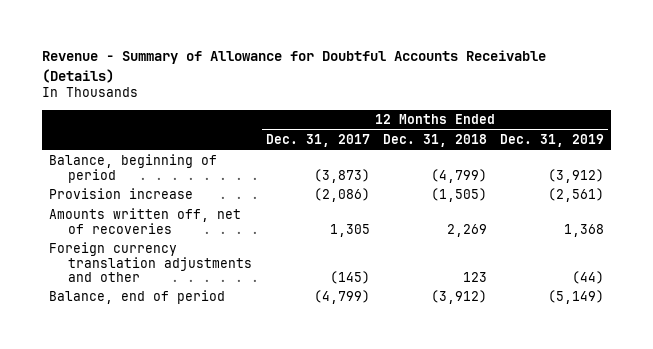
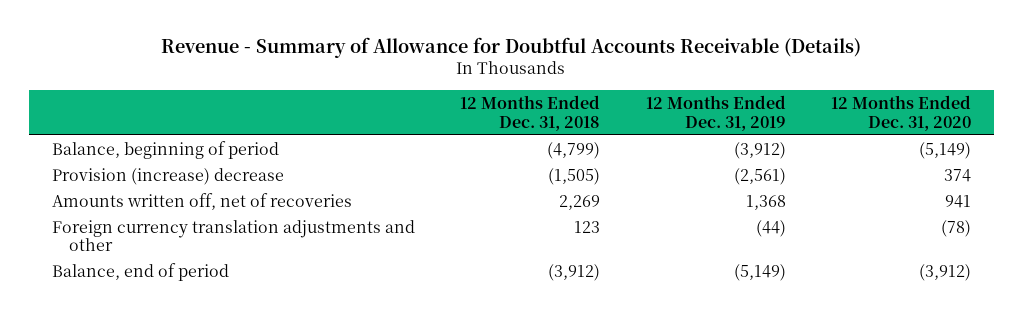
[265,134,370,148] Dec. 31, 2017 -> none
none -> [831,94,972,131] 12 Months Ended Dec. 31, 2020
[48,188,193,200] Provision increase -> [51,167,284,185] Provision (increase) decrease

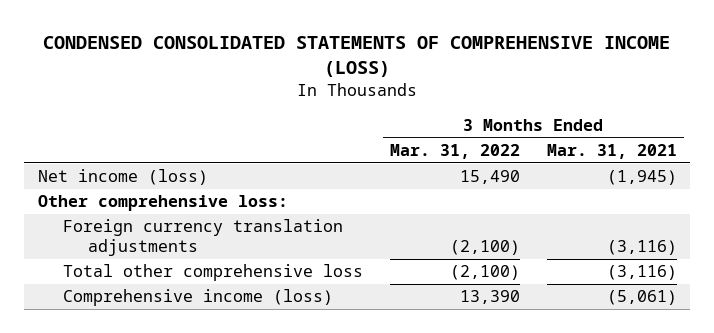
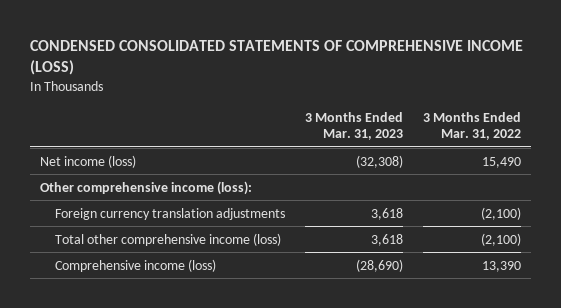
[546,144,677,160] Mar. 31, 2021 -> none
none -> [305,111,404,141] 3 Months Ended Mar. 31, 2023
[37,195,288,212] Other comprehensive loss: -> [39,180,252,195] Other comprehensive income (loss):
[62,264,363,282] Total other comprehensive loss -> [55,232,282,246] Total other comprehensive income (loss)

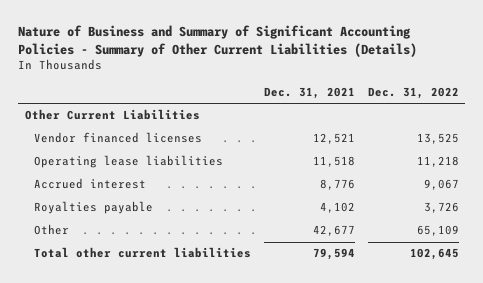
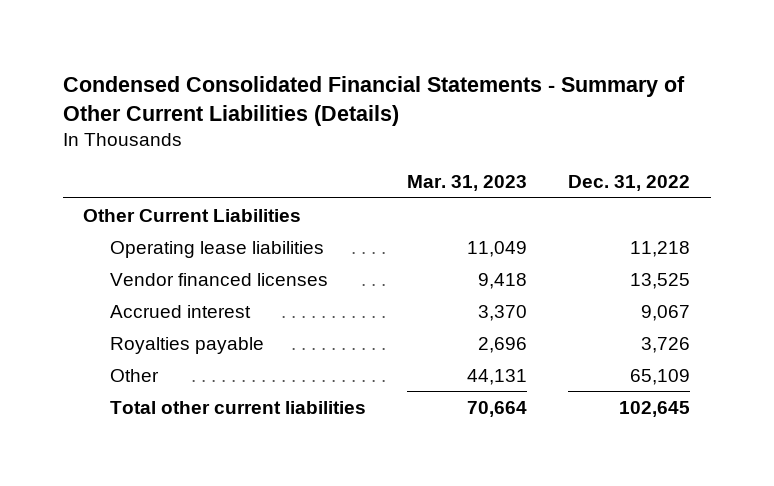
[17,24,417,57] Nature of Business and Summary of Significant Accounting Policies - Summary of Other Current Liabilities (Details) -> [62,75,685,127] Condensed Consolidated Financial Statements - Summary of Other Current Liabilities (Details)
[263,86,355,99] Dec. 31, 2021 -> none
none -> [406,174,527,191] Mar. 31, 2023
[33,132,202,144] Vendor financed licenses -> [109,272,328,286] Vendor financed licenses

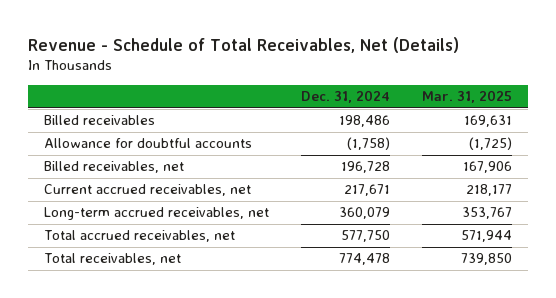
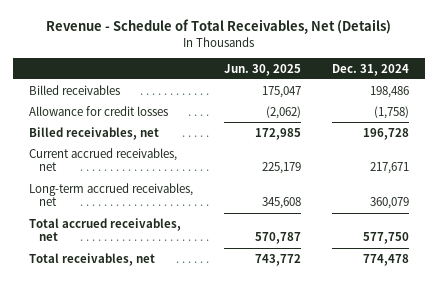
[421,90,512,104] Mar. 31, 2025 -> none
none -> [224,63,302,76] Jun. 30, 2025
[43,138,252,149] Allowance for doubtful accounts -> [28,105,168,116] Allowance for credit losses

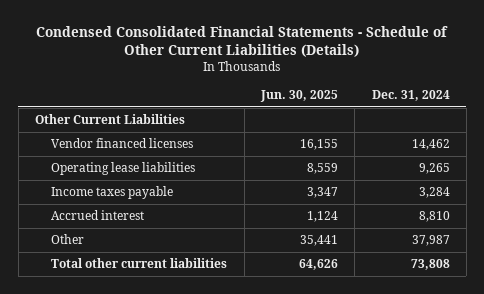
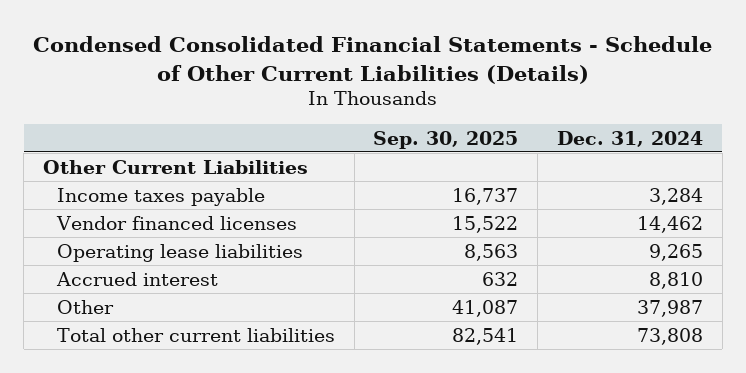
[259,90,338,103] Jun. 30, 2025 -> none
none -> [373,130,519,149] Sep. 30, 2025
[51,186,174,200] Income taxes payable -> [57,187,266,206] Income taxes payable

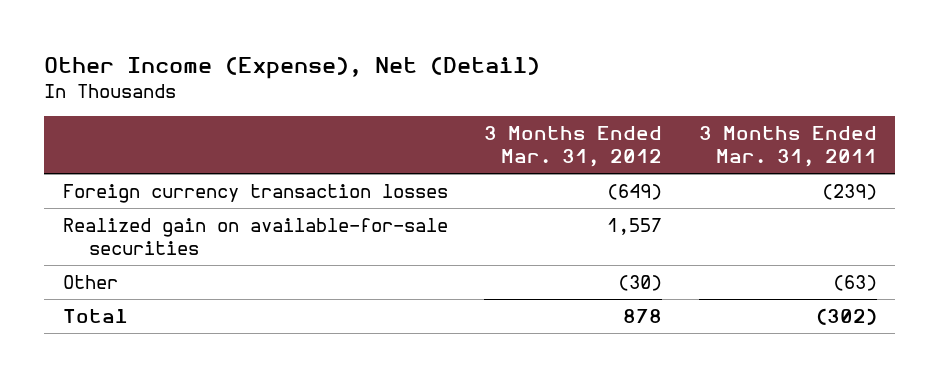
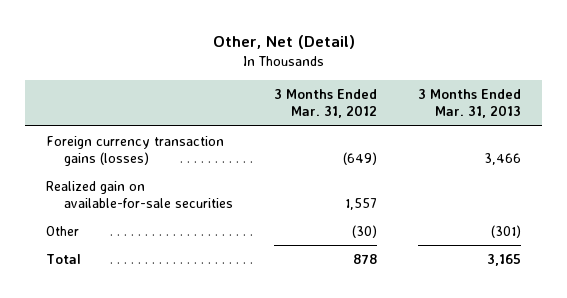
[44,56,541,79] Other Income (Expense), Net (Detail) -> [212,34,355,49] Other, Net (Detail)
[698,126,877,168] 3 Months Ended Mar. 31, 2011 -> none
none -> [418,88,522,119] 3 Months Ended Mar. 31, 2013
[62,183,448,203] Foreign currency transaction losses -> [45,135,224,167] Foreign currency transaction gains (losses)

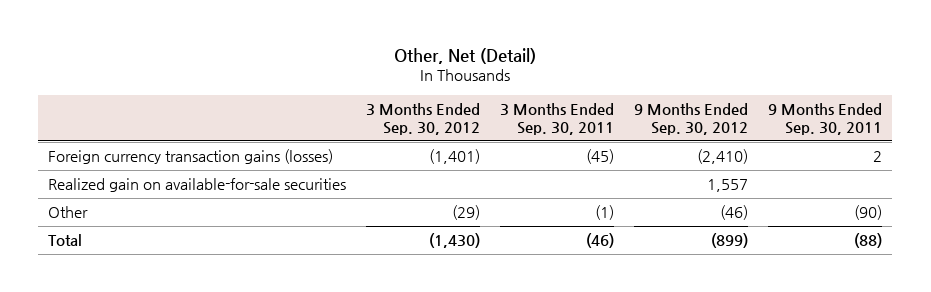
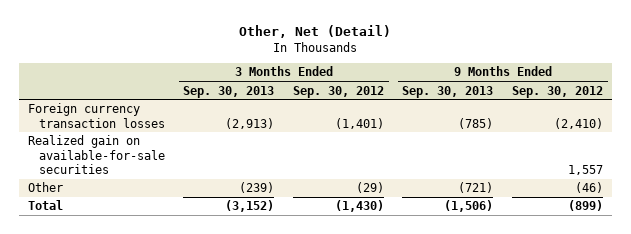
[500,103,615,135] 3 Months Ended Sep. 30, 2011 -> none
[768,103,883,135] 9 Months Ended Sep. 30, 2011 -> none
none -> [183,85,275,98] Sep. 30, 2013
none -> [402,85,494,98] Sep. 30, 2013
[48,149,334,165] Foreign currency transaction gains (losses) -> [27,103,165,128] Foreign currency transaction losses

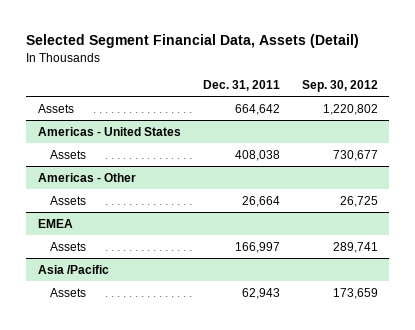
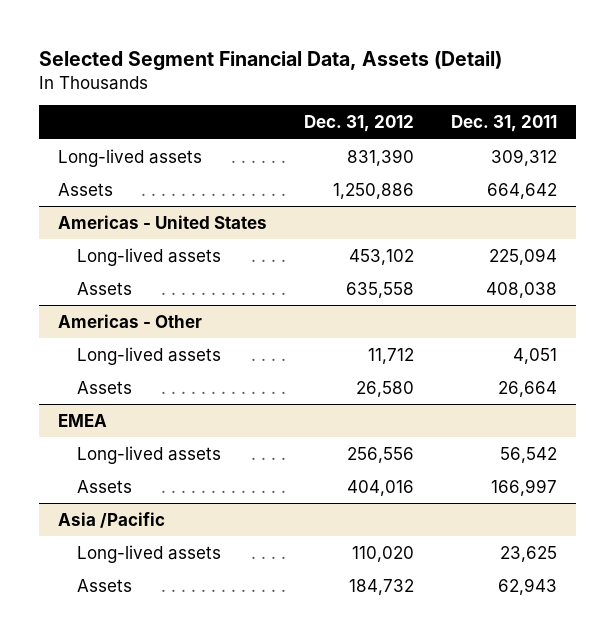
[301,80,378,93] Sep. 30, 2012 -> none
none -> [304,115,415,133] Dec. 31, 2012
none -> [57,148,202,167] Long-lived assets
none -> [76,247,221,266] Long-lived assets
none -> [76,346,221,365] Long-lived assets
none -> [76,445,221,464] Long-lived assets
none -> [76,544,221,563] Long-lived assets

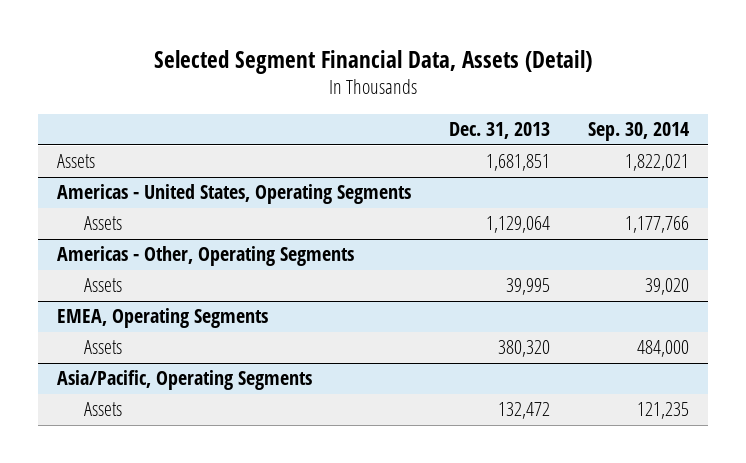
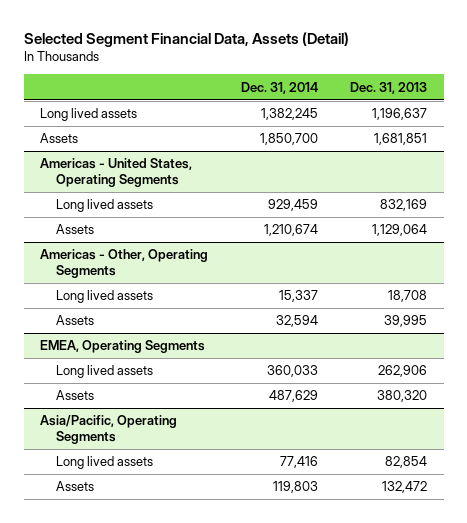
[588,121,690,141] Sep. 30, 2014 -> none
none -> [240,81,318,94] Dec. 31, 2014
none -> [39,108,137,122] Long lived assets
none -> [56,199,154,213] Long lived assets
none -> [56,290,154,304] Long lived assets
none -> [56,365,154,379] Long lived assets
none -> [56,456,154,470] Long lived assets

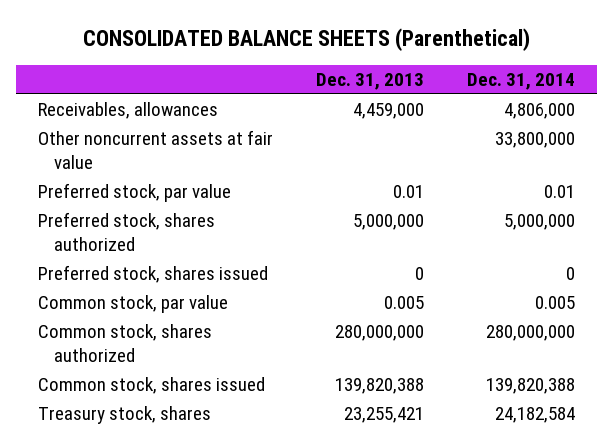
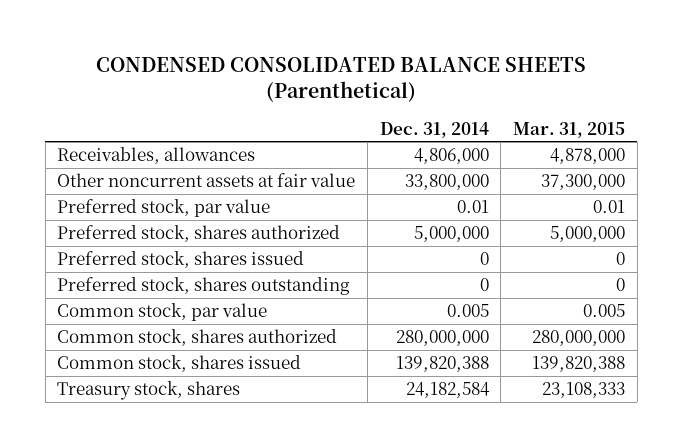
[82,27,530,51] CONSOLIDATED BALANCE SHEETS (Parenthetical) -> [96,56,587,103] CONDENSED CONSOLIDATED BALANCE SHEETS (Parenthetical)
[316,73,425,91] Dec. 31, 2013 -> none
none -> [513,121,626,138] Mar. 31, 2015
none -> [57,277,351,296] Preferred stock, shares outstanding

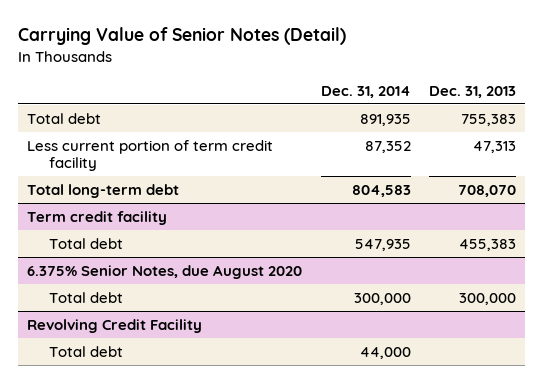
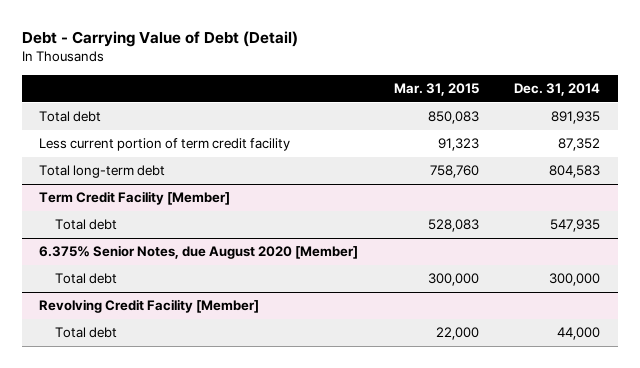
[17,27,346,46] Carrying Value of Senior Notes (Detail) -> [21,30,298,47] Debt - Carrying Value of Debt (Detail)
[429,85,517,98] Dec. 31, 2013 -> none
none -> [393,82,479,96] Mar. 31, 2015
[27,210,168,225] Term credit facility -> [39,191,231,206] Term Credit Facility [Member]
[27,264,303,279] 6.375% Senior Notes, due August 2020 -> [39,245,359,260] 6.375% Senior Notes, due August 2020 [Member]
[27,318,203,333] Revolving Credit Facility -> [39,299,260,314] Revolving Credit Facility [Member]

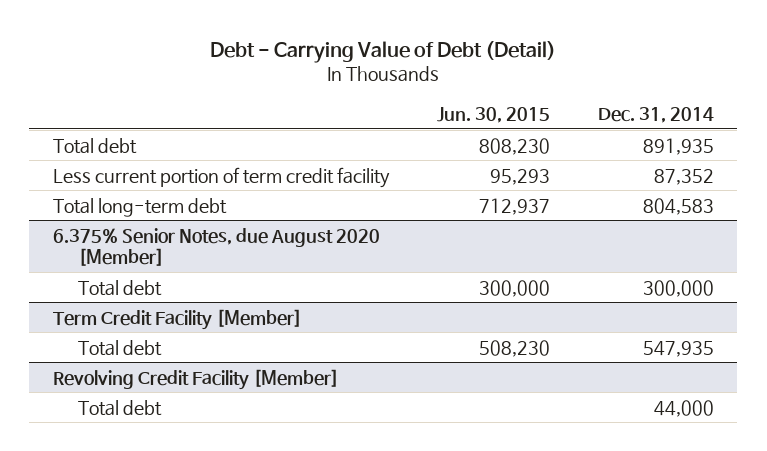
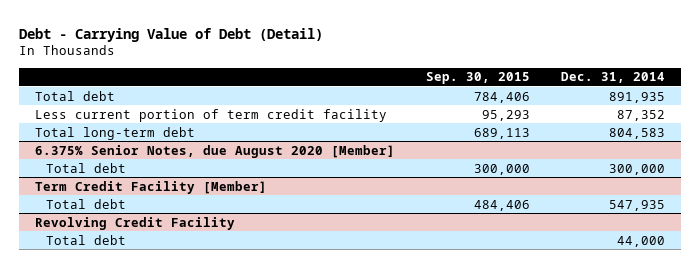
[437,106,551,123] Jun. 30, 2015 -> none
none -> [426,72,531,85] Sep. 30, 2015
[53,368,340,390] Revolving Credit Facility [Member] -> [34,216,235,230] Revolving Credit Facility

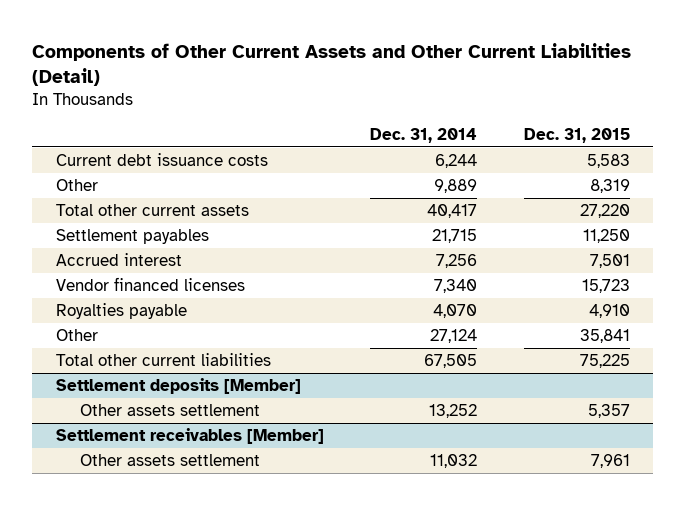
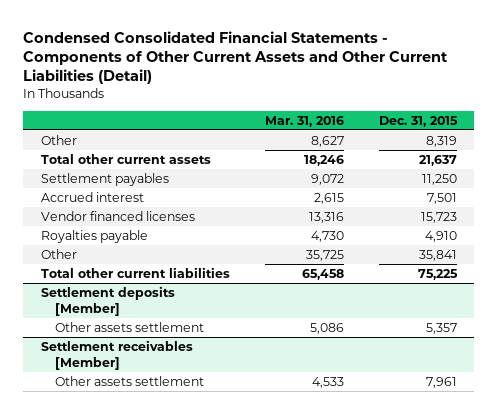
[32,42,632,87] Components of Other Current Assets and Other Current Liabilities (Detail) -> [23,30,449,85] Condensed Consolidated Financial Statements - Components of Other Current Assets and Other Current Liabilities (Detail)
[370,127,478,143] Dec. 31, 2014 -> none
none -> [264,115,344,127] Mar. 31, 2016
[55,153,268,167] Current debt issuance costs -> none
[579,204,630,219] 27,220 -> [418,155,457,167] 21,637

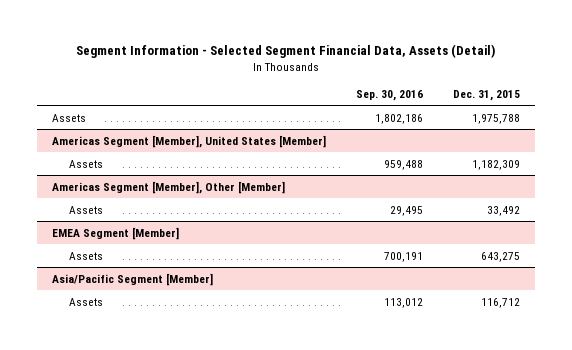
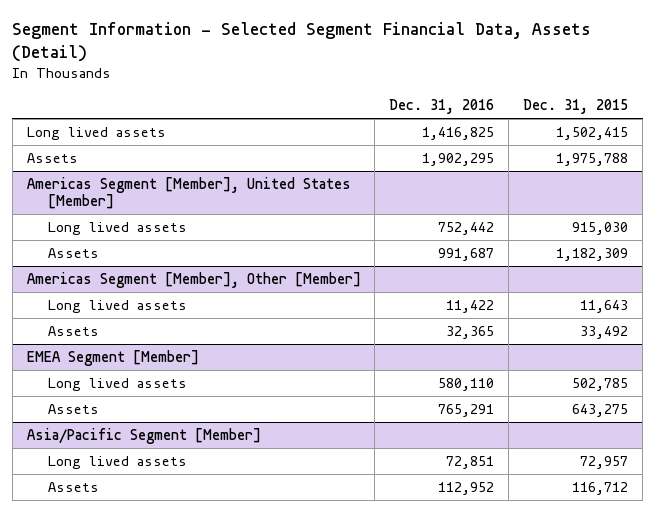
[355,89,423,101] Sep. 30, 2016 -> none
none -> [389,99,495,115] Dec. 31, 2016
none -> [26,126,166,140] Long lived assets
none -> [48,221,188,235] Long lived assets
none -> [48,299,188,313] Long lived assets
none -> [48,377,188,391] Long lived assets
none -> [48,455,188,469] Long lived assets

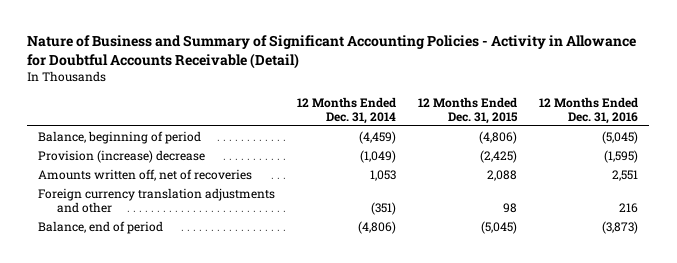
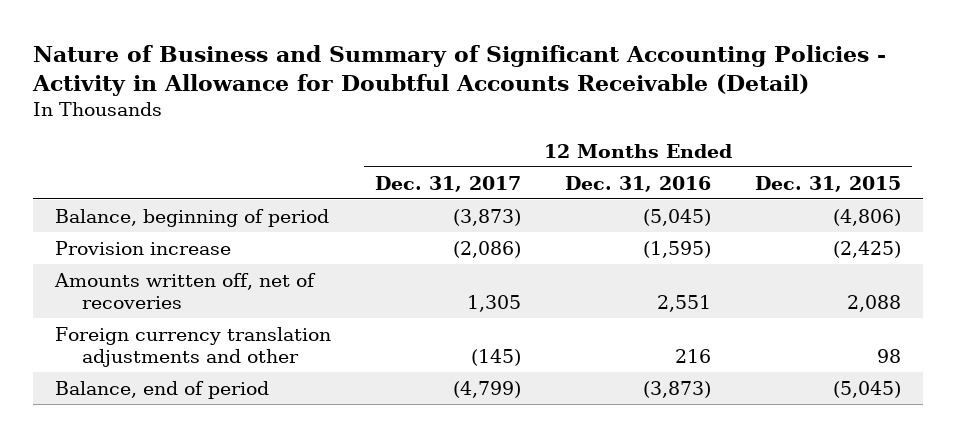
[297,96,397,124] 12 Months Ended Dec. 31, 2014 -> none
none -> [374,175,521,192] Dec. 31, 2017
[38,149,206,163] Provision (increase) decrease -> [54,240,231,255] Provision increase

